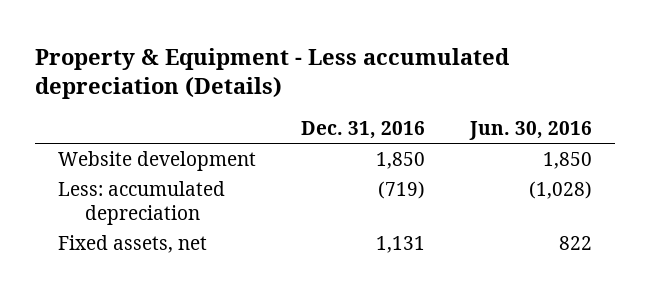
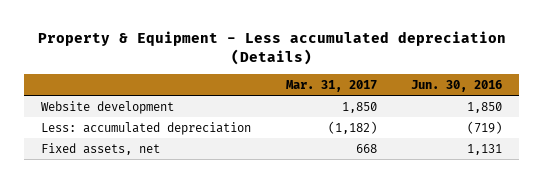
[300,121,425,140] Dec. 31, 2016 -> none
none -> [285,79,377,92] Mar. 31, 2017
[529,180,593,199] (1,028) -> [466,120,502,134] (719)
[559,235,593,250] 822 -> [466,143,502,155] 1,131

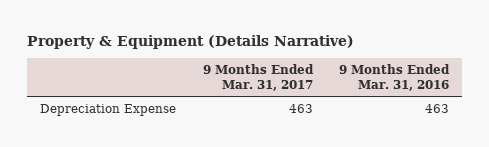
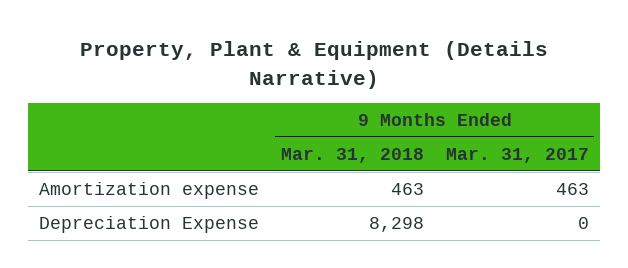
[27,35,355,50] Property & Equipment (Details Narrative) -> [79,41,548,89] Property, Plant & Equipment (Details Narrative)
[338,64,450,91] 9 Months Ended Mar. 31, 2016 -> none
none -> [280,147,424,163] Mar. 31, 2018
none -> [38,181,259,199] Amortization expense
[288,104,313,114] 463 -> [577,216,589,229] 0

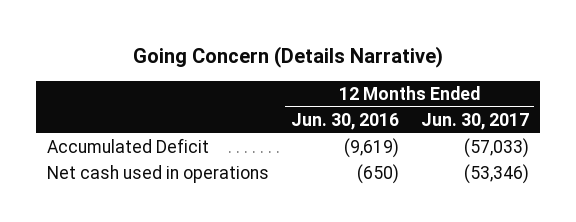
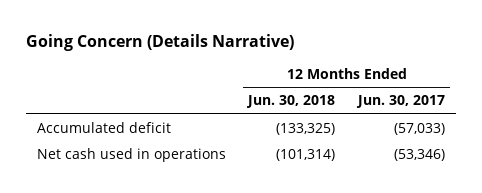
[290,113,399,131] Jun. 30, 2016 -> none
none -> [246,95,336,109] Jun. 30, 2018
[47,138,210,154] Accumulated Deficit -> [37,122,172,134] Accumulated deficit

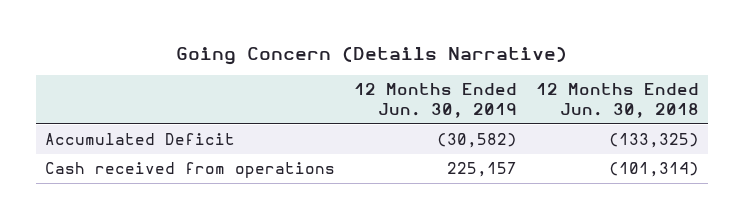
[355,95,445,109] Jun. 30, 2017 -> none
none -> [354,83,518,118] 12 Months Ended Jun. 30, 2019
[37,122,172,134] Accumulated deficit -> [45,133,236,146] Accumulated Deficit
[37,148,227,163] Net cash used in operations -> [45,162,336,179] Cash received from operations

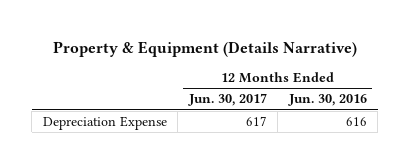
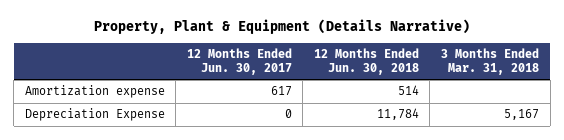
[52,41,357,58] Property & Equipment (Details Narrative) -> [93,19,470,35] Property, Plant & Equipment (Details Narrative)
[287,94,367,107] Jun. 30, 2016 -> none
none -> [313,48,419,76] 12 Months Ended Jun. 30, 2018
none -> [440,48,539,76] 3 Months Ended Mar. 31, 2018
none -> [24,85,165,99] Amortization expense
[245,116,267,127] 617 -> [284,109,292,119] 0

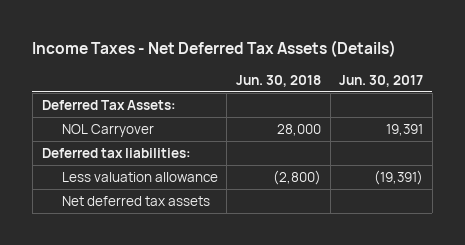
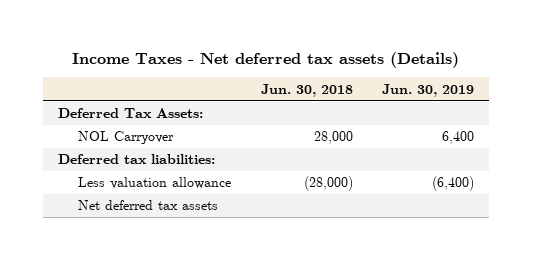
[32,39,397,57] Income Taxes - Net Deferred Tax Assets (Details) -> [72,52,460,69] Income Taxes - Net deferred tax assets (Details)
[339,74,424,87] Jun. 30, 2017 -> none
none -> [382,83,475,97] Jun. 30, 2019
[272,170,321,186] (2,800) -> [303,176,353,192] (28,000)

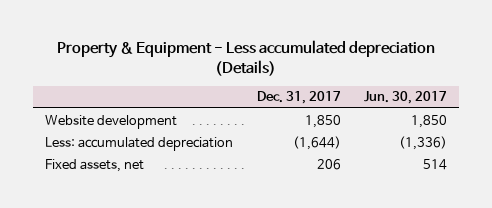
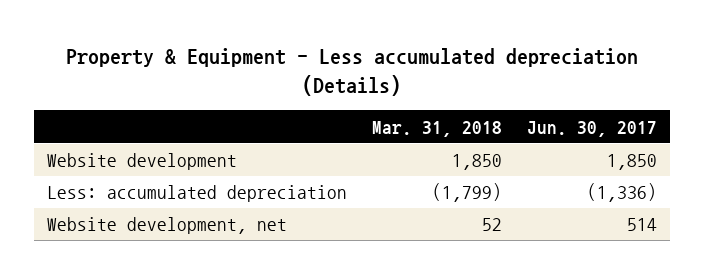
[256,91,341,105] Dec. 31, 2017 -> none
none -> [371,120,502,137] Mar. 31, 2018
[44,158,144,172] Fixed assets, net -> [46,217,287,235] Website development, net

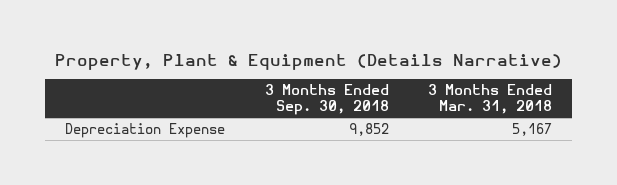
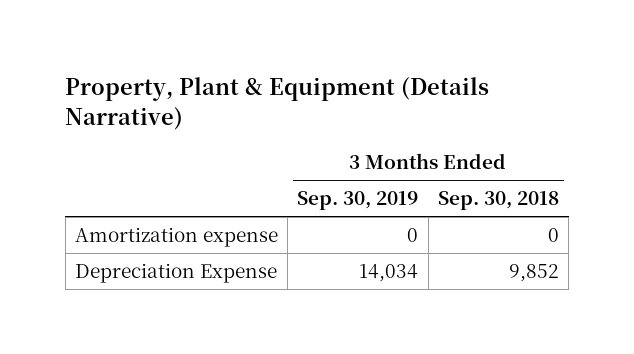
[428,84,553,115] 3 Months Ended Mar. 31, 2018 -> none
none -> [297,191,419,211] Sep. 30, 2019
none -> [74,227,278,248] Amortization expense

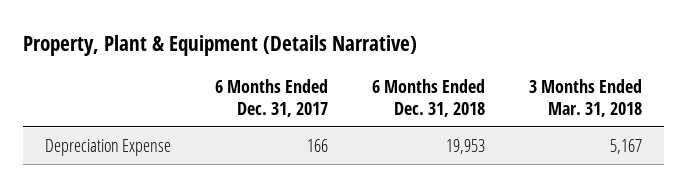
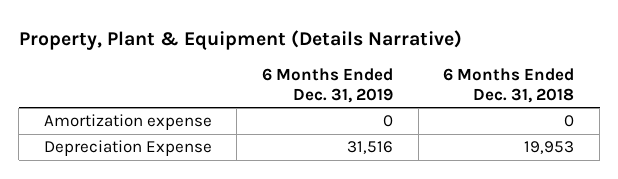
[215,79,329,118] 6 Months Ended Dec. 31, 2017 -> none
[529,79,643,118] 3 Months Ended Mar. 31, 2018 -> none
none -> [262,67,394,103] 6 Months Ended Dec. 31, 2019
none -> [43,114,212,131] Amortization expense

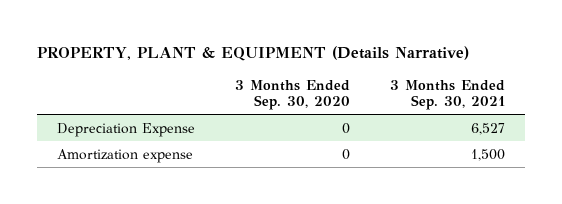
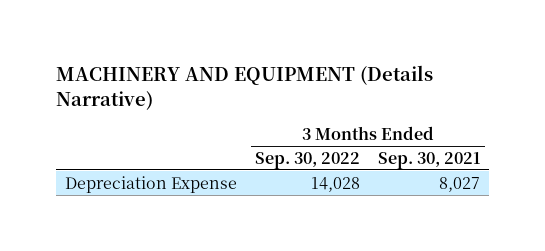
[36,46,469,62] PROPERTY, PLANT & EQUIPMENT (Details Narrative) -> [56,65,434,111] MACHINERY AND EQUIPMENT (Details Narrative)
[234,79,350,111] 3 Months Ended Sep. 30, 2020 -> none
none -> [255,151,361,169] Sep. 30, 2022
[56,148,193,163] Amortization expense -> none
[470,122,505,135] 6,527 -> [439,176,481,192] 8,027

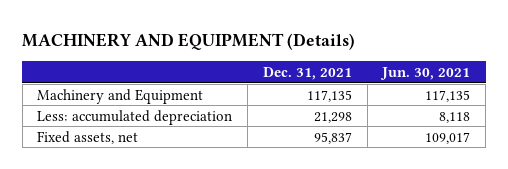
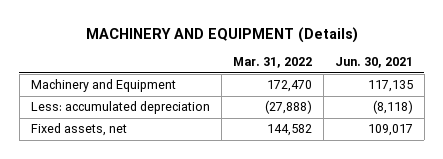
[262,66,352,80] Dec. 31, 2021 -> none
none -> [232,57,312,69] Mar. 31, 2022
[439,111,471,123] 8,118 -> [372,100,413,115] (8,118)

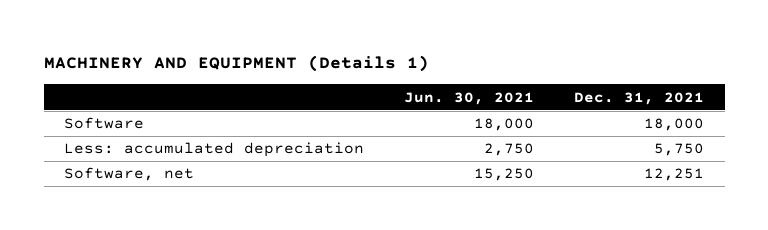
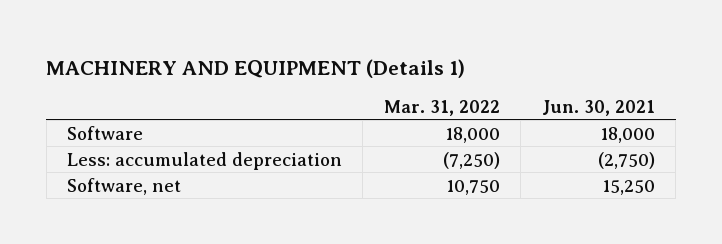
[574,91,705,105] Dec. 31, 2021 -> none
none -> [383,99,500,116] Mar. 31, 2022
[484,143,535,157] 2,750 -> [597,151,655,169] (2,750)

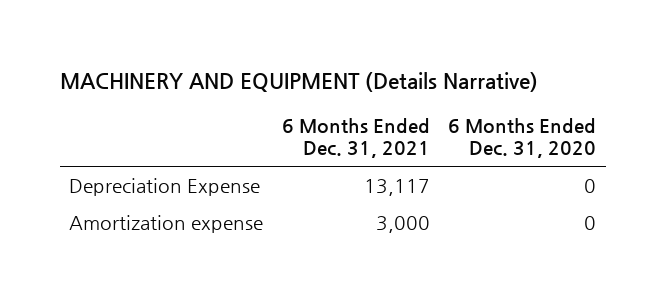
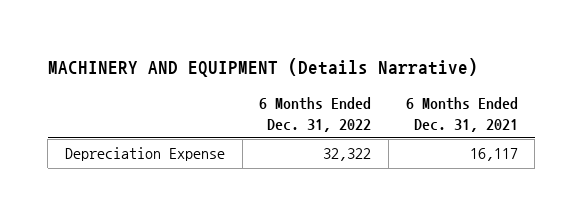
[448,117,597,159] 6 Months Ended Dec. 31, 2020 -> none
none -> [259,97,372,132] 6 Months Ended Dec. 31, 2022
[69,214,264,233] Amortization expense -> none
[363,178,430,196] 13,117 -> [469,148,518,162] 16,117

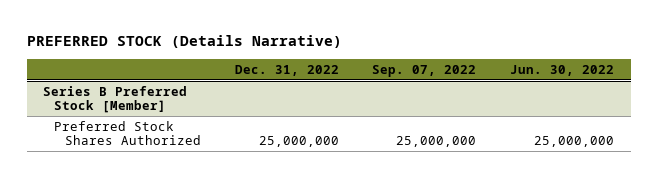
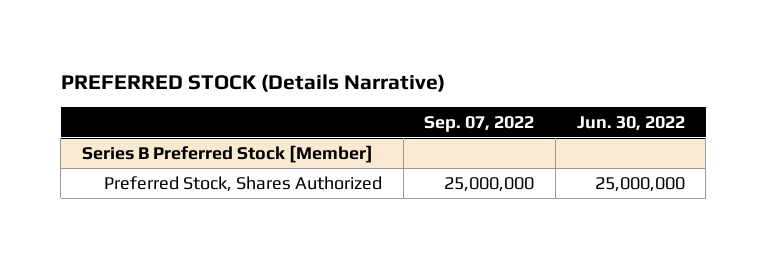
[234,64,339,76] Dec. 31, 2022 -> none
[54,120,202,146] Preferred Stock Shares Authorized -> [104,175,383,192] Preferred Stock, Shares Authorized

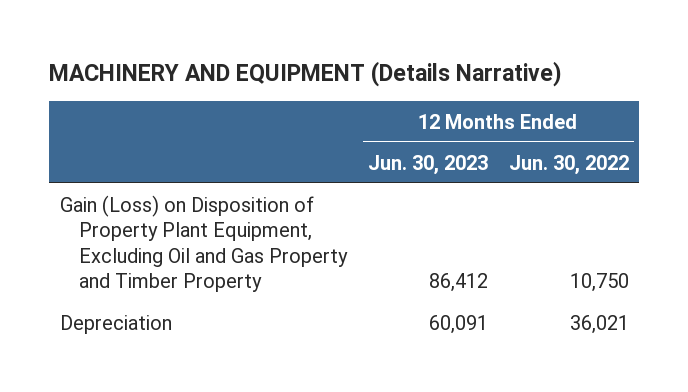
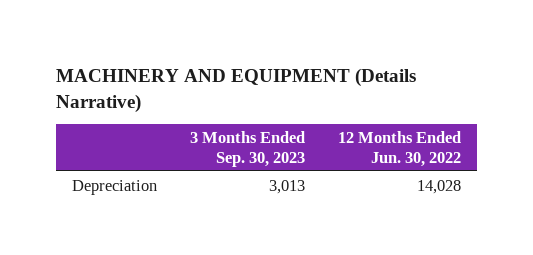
[367,154,488,175] Jun. 30, 2023 -> none
none -> [189,131,305,167] 3 Months Ended Sep. 30, 2023
[59,194,349,293] Gain (Loss) on Disposition of Property Plant Equipment, Excluding Oil and Gas Property and Timber Property -> none
[569,314,629,334] 36,021 -> [416,179,461,194] 14,028

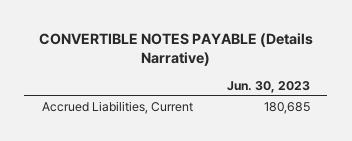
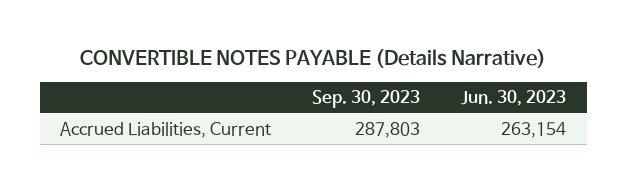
none -> [312,90,421,109] Sep. 30, 2023
[264,102,311,115] 180,685 -> [501,122,567,139] 263,154

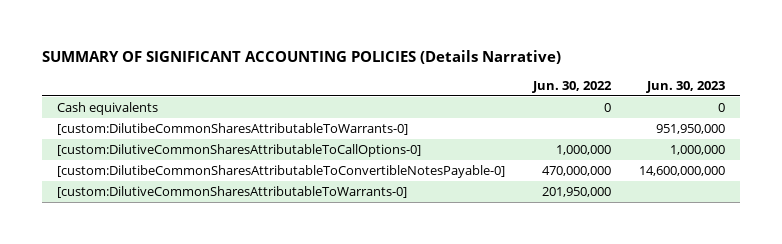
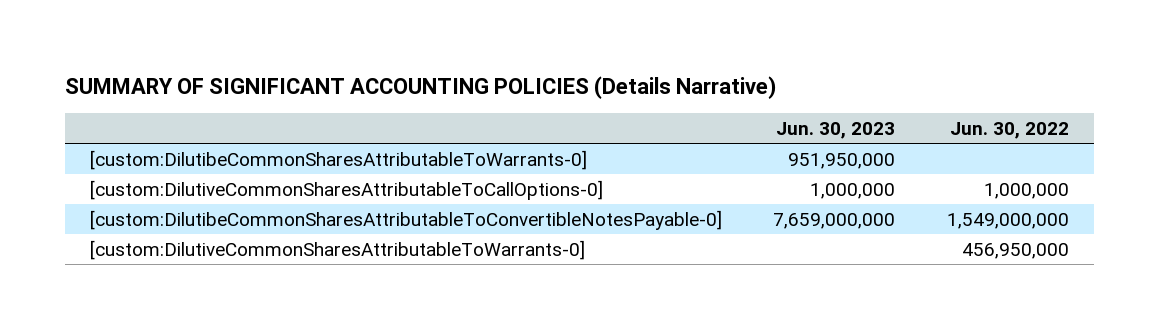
[56,102,158,116] Cash equivalents -> none
[541,166,611,177] 470,000,000 -> [946,212,1069,229] 1,549,000,000
[639,166,726,177] 14,600,000,000 -> [773,212,896,229] 7,659,000,000
[541,187,611,198] 201,950,000 -> [961,242,1069,259] 456,950,000

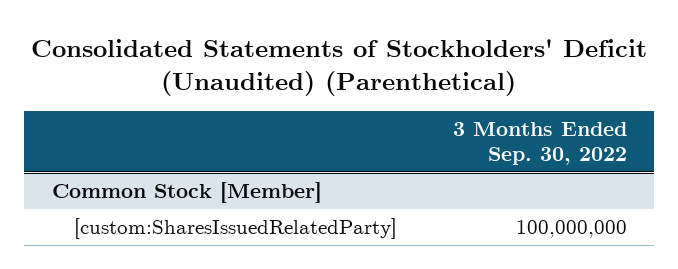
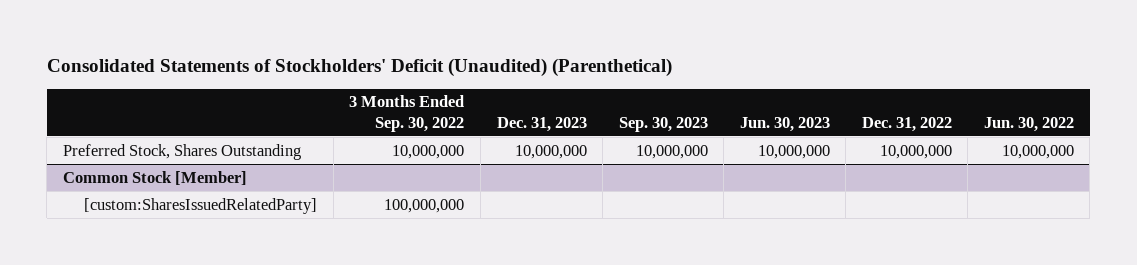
none -> [496,116,587,132] Dec. 31, 2023
none -> [618,116,708,132] Sep. 30, 2023
none -> [739,116,830,132] Jun. 30, 2023
none -> [861,116,952,132] Dec. 31, 2022
none -> [983,116,1074,132] Jun. 30, 2022
none -> [62,143,301,160] Preferred Stock, Shares Outstanding

